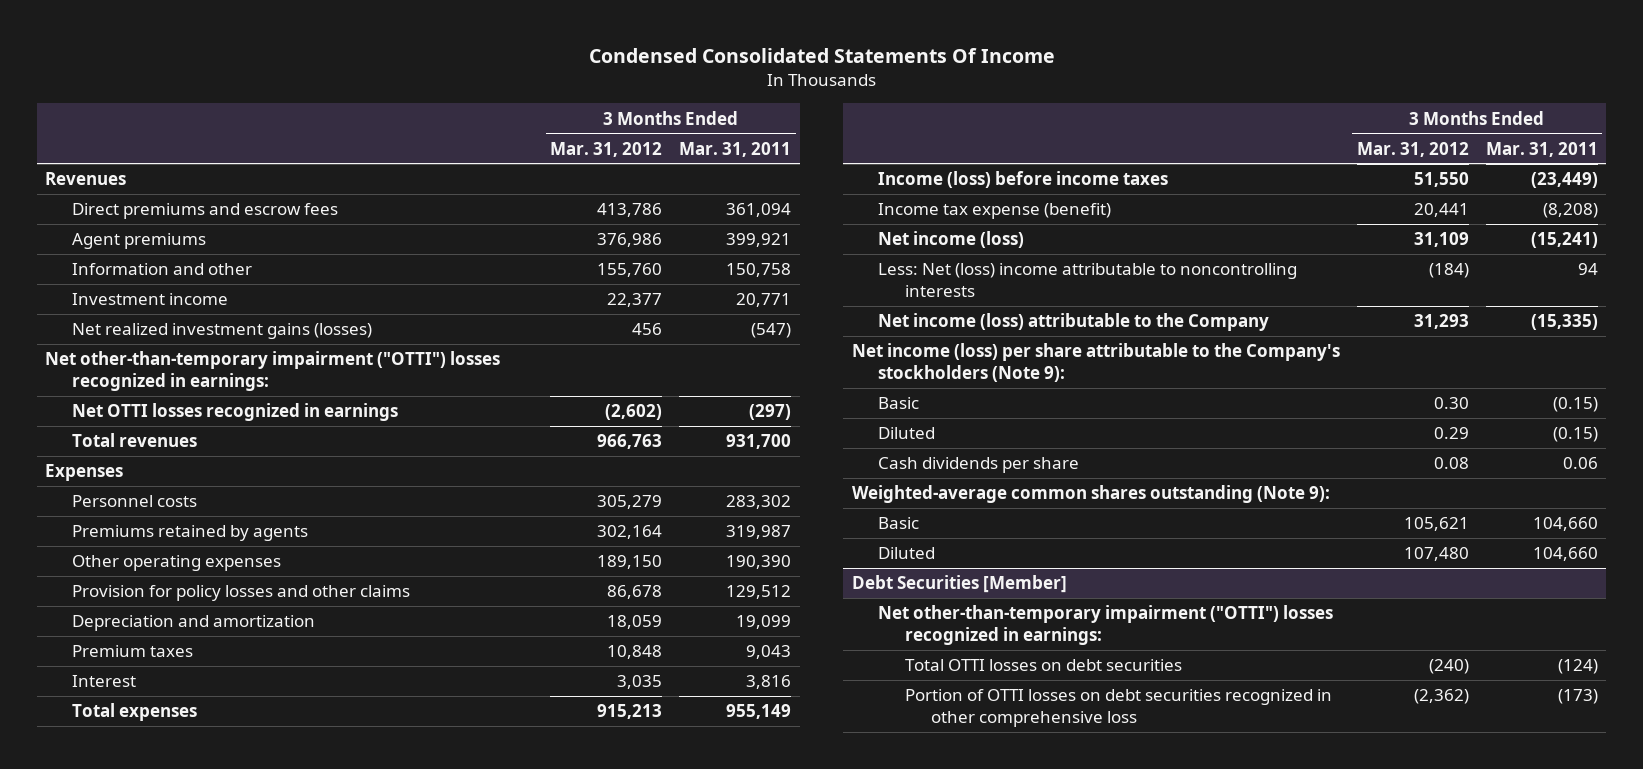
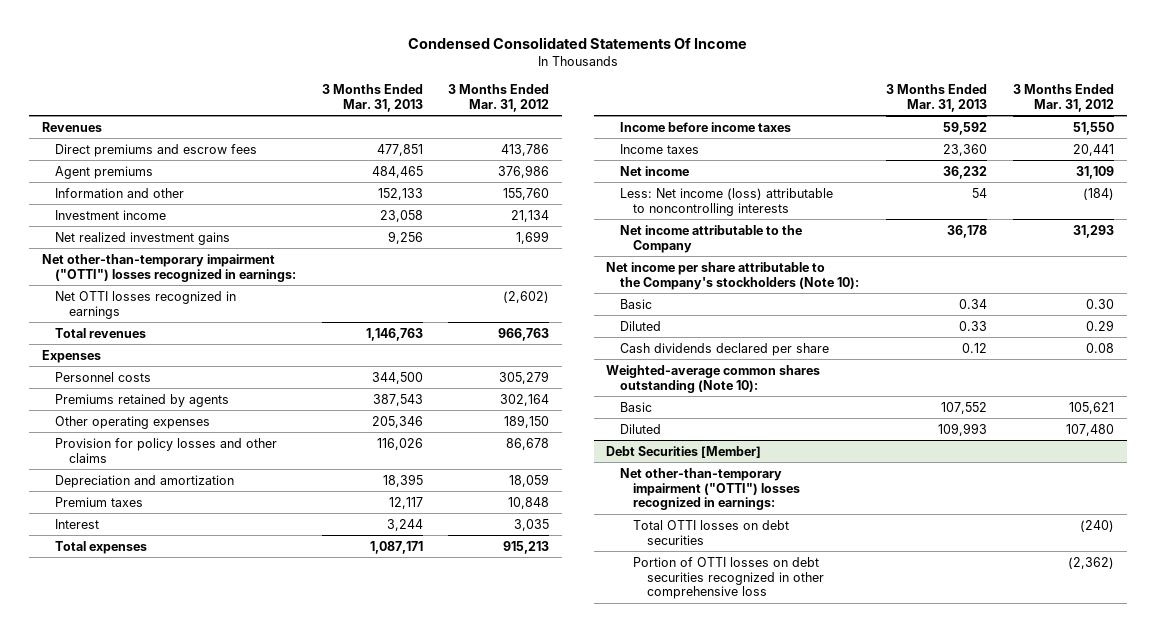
[679,141,792,157] Mar. 31, 2011 -> none
none -> [321,83,423,112] 3 Months Ended Mar. 31, 2013
[607,293,663,308] 22,377 -> [511,209,550,222] 21,134
[71,323,372,340] Net realized investment gains (losses) -> [55,231,231,245] Net realized investment gains
[632,323,663,336] 456 -> [516,230,550,244] 1,699
[878,171,1169,189] Income (loss) before income taxes -> [619,121,791,132] Income before income taxes
[878,203,1112,220] Income tax expense (benefit) -> [619,143,699,154] Income taxes
[878,231,1025,249] Net income (loss) -> [619,165,689,176] Net income
[878,263,1298,298] Less: Net (loss) income attributable to noncontrolling interests -> [619,187,833,216] Less: Net income (loss) attributable to noncontrolling interests
[878,313,1270,332] Net income (loss) attributable to the Company -> [619,224,802,253] Net income attributable to the Company
[851,343,1340,383] Net income (loss) per share attributable to the Company's stockholders (Note 9): -> [606,261,859,290] Net income per share attributable to the Company's stockholders (Note 10):
[878,457,1080,474] Cash dividends per share -> [619,342,829,356] Cash dividends declared per share
[851,485,1330,504] Weighted-average common shares outstanding (Note 9): -> [606,364,821,393] Weighted-average common shares outstanding (Note 10):

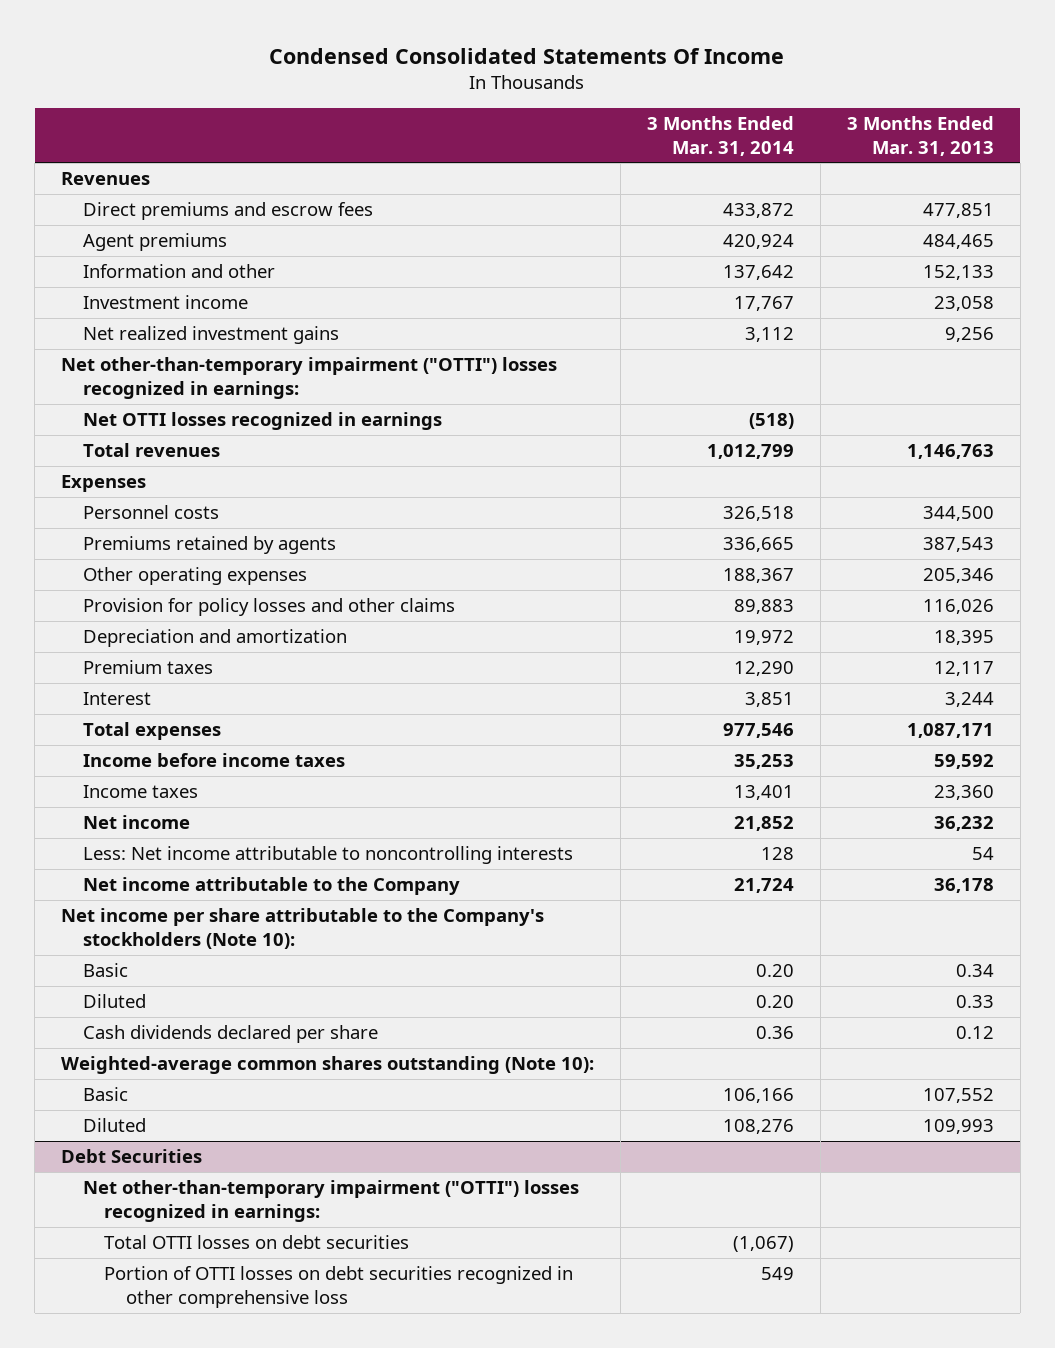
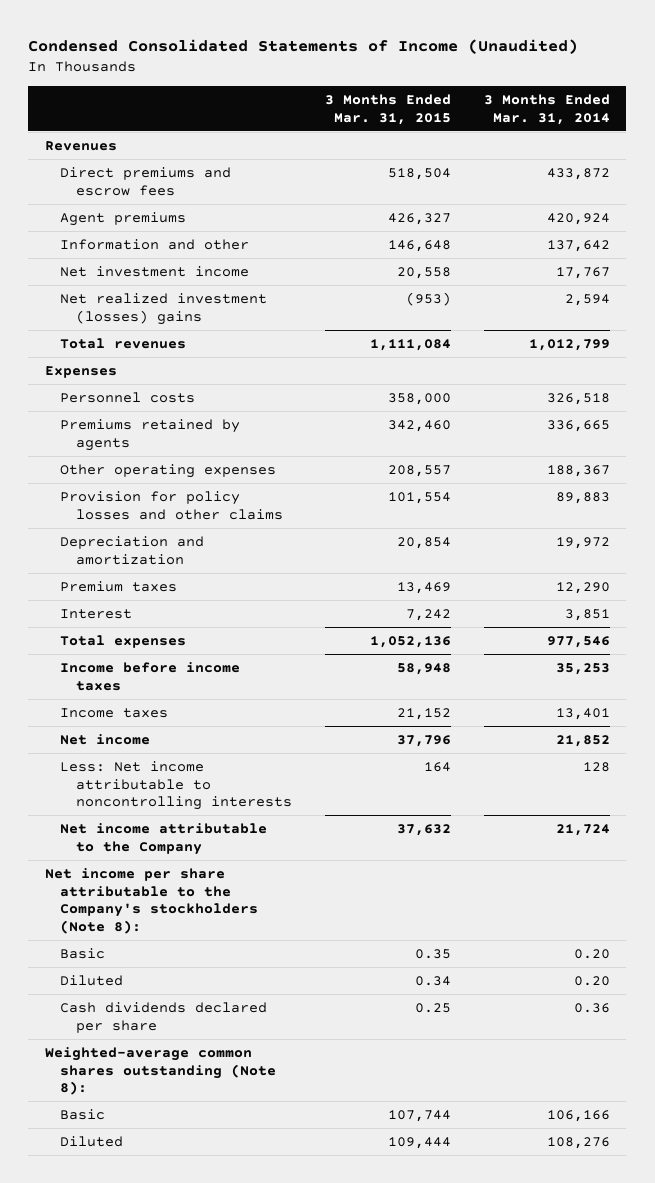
[269,47,785,64] Condensed Consolidated Statements Of Income -> [28,39,579,55] Condensed Consolidated Statements of Income (Unaudited)
[846,115,994,156] 3 Months Ended Mar. 31, 2013 -> none
none -> [325,93,452,125] 3 Months Ended Mar. 31, 2015
[61,357,558,400] Net other-than-temporary impairment ("OTTI") losses recognized in earnings: -> none
[82,412,442,431] Net OTTI losses recognized in earnings -> none
[82,295,248,310] Investment income -> [60,265,250,277] Net investment income
[82,326,339,345] Net realized investment gains -> [60,292,268,325] Net realized investment (losses) gains
[744,327,794,343] 3,112 -> [564,293,610,306] 2,594
[61,908,545,950] Net income per share attributable to the Company's stockholders (Note 10): -> [44,867,259,934] Net income per share attributable to the Company's stockholders (Note 8):
[61,1056,595,1075] Weighted-average common shares outstanding (Note 10): -> [44,1046,277,1096] Weighted-average common shares outstanding (Note 8):
[61,1149,203,1164] Debt Securities -> none
[82,1180,579,1223] Net other-than-temporary impairment ("OTTI") losses recognized in earnings: -> none
[104,1235,410,1250] Total OTTI losses on debt securities -> none
[104,1266,574,1309] Portion of OTTI losses on debt securities recognized in other comprehensive loss -> none

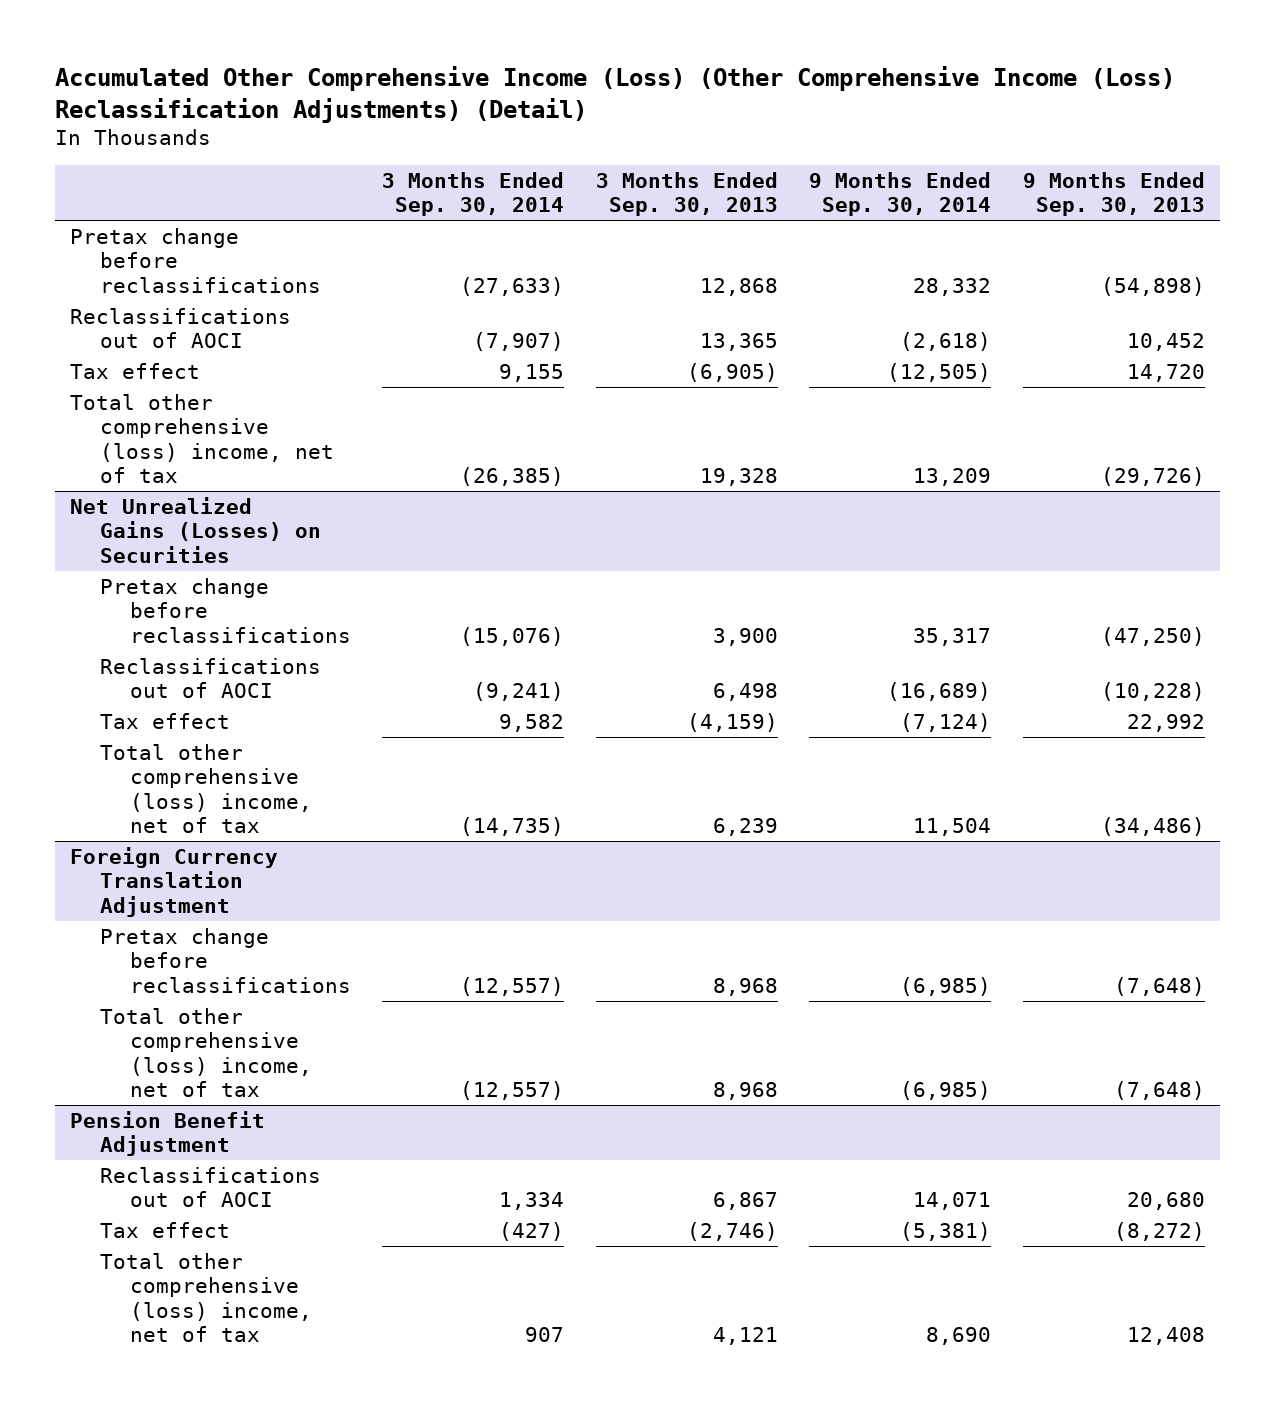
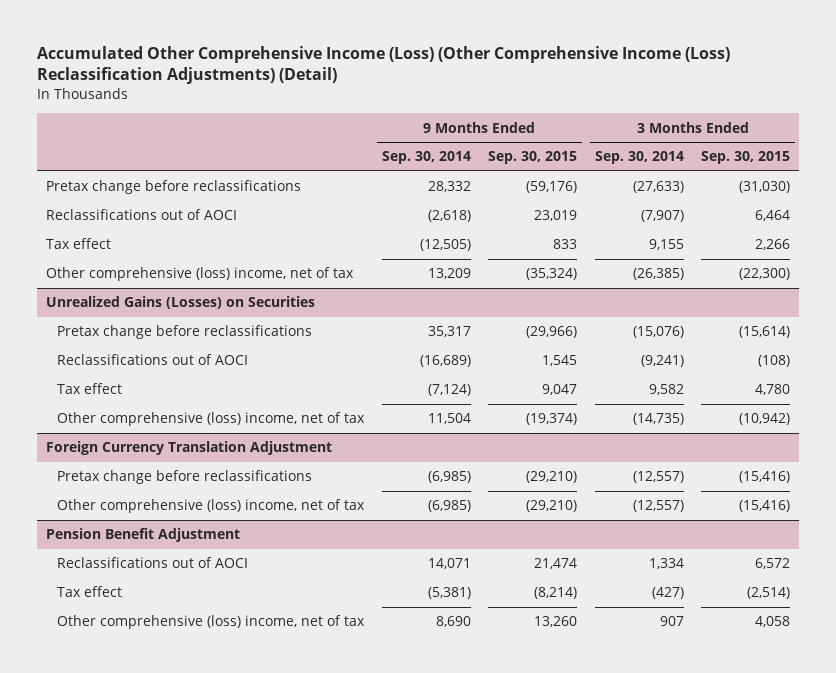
[595,171,778,217] 3 Months Ended Sep. 30, 2013 -> none
[1022,171,1205,217] 9 Months Ended Sep. 30, 2013 -> none
none -> [488,151,578,165] Sep. 30, 2015
none -> [701,151,791,165] Sep. 30, 2015
[70,393,335,483] Total other comprehensive (loss) income, net of tax -> [45,267,354,282] Other comprehensive (loss) income, net of tax
[70,496,322,563] Net Unrealized Gains (Losses) on Securities -> [45,296,315,310] Unrealized Gains (Losses) on Securities
[100,743,312,833] Total other comprehensive (loss) income, net of tax -> [57,412,366,427] Other comprehensive (loss) income, net of tax
[100,1007,312,1097] Total other comprehensive (loss) income, net of tax -> [57,499,366,514] Other comprehensive (loss) income, net of tax
[100,1252,312,1342] Total other comprehensive (loss) income, net of tax -> [57,615,366,630] Other comprehensive (loss) income, net of tax

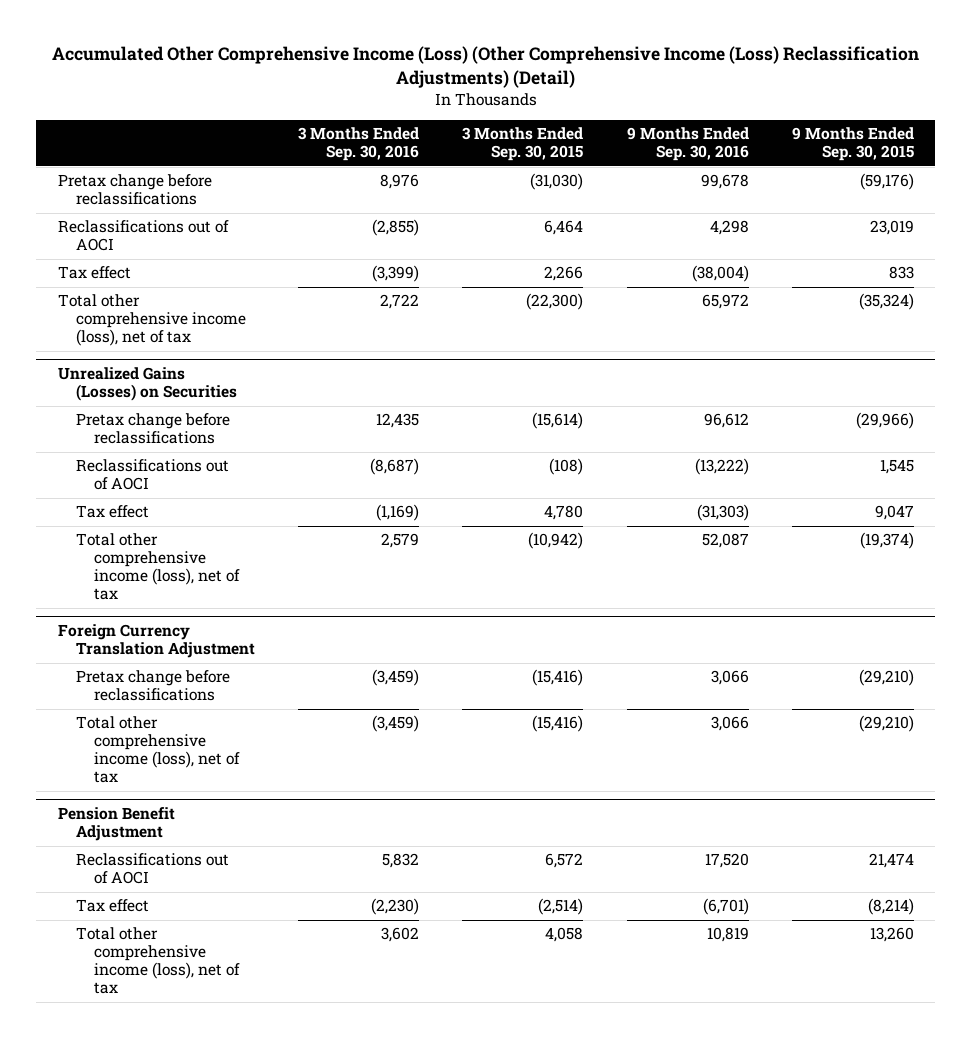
[381,151,471,165] Sep. 30, 2014 -> none
[594,151,684,165] Sep. 30, 2014 -> none
none -> [298,127,420,162] 3 Months Ended Sep. 30, 2016
none -> [626,127,749,162] 9 Months Ended Sep. 30, 2016
[45,267,354,282] Other comprehensive (loss) income, net of tax -> [57,294,246,347] Total other comprehensive income (loss), net of tax
[57,412,366,427] Other comprehensive (loss) income, net of tax -> [75,533,240,601] Total other comprehensive income (loss), net of tax
[57,499,366,514] Other comprehensive (loss) income, net of tax -> [75,716,240,784] Total other comprehensive income (loss), net of tax
[57,615,366,630] Other comprehensive (loss) income, net of tax -> [75,927,240,995] Total other comprehensive income (loss), net of tax

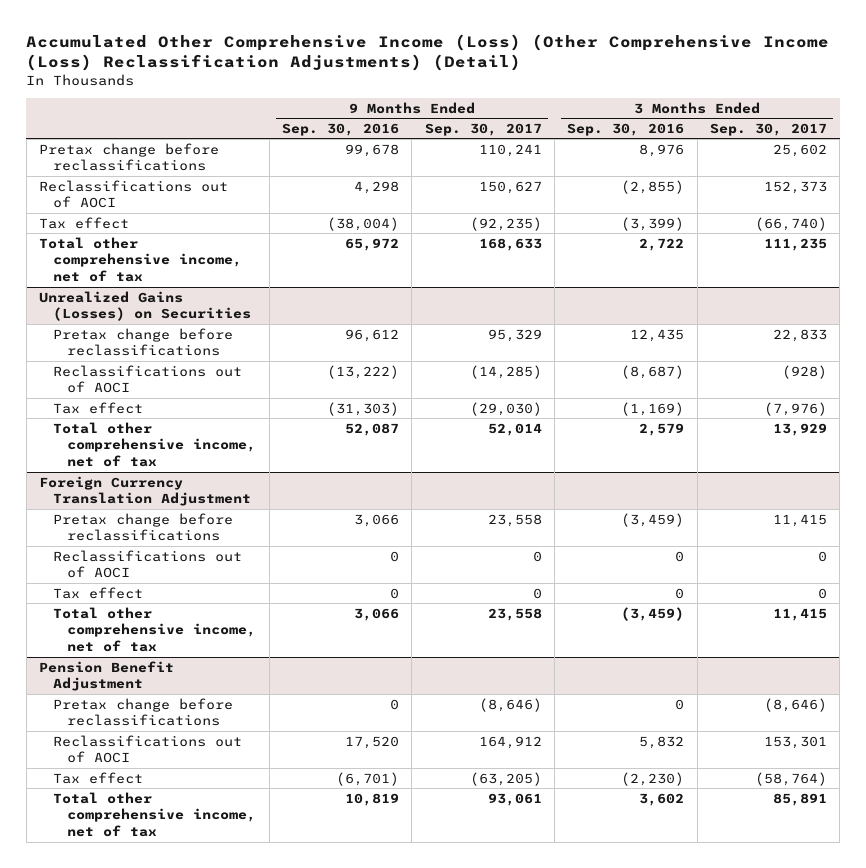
[462,127,584,162] 3 Months Ended Sep. 30, 2015 -> none
[791,127,914,162] 9 Months Ended Sep. 30, 2015 -> none
none -> [424,122,542,136] Sep. 30, 2017
none -> [709,122,827,136] Sep. 30, 2017
[57,294,246,347] Total other comprehensive income (loss), net of tax -> [39,236,243,283] Total other comprehensive income, net of tax
[75,533,240,601] Total other comprehensive income (loss), net of tax -> [53,421,257,468] Total other comprehensive income, net of tax
none -> [53,549,243,579] Reclassifications out of AOCI
none -> [53,586,144,599] Tax effect
[75,716,240,784] Total other comprehensive income (loss), net of tax -> [53,606,257,653] Total other comprehensive income, net of tax
none -> [53,697,234,727] Pretax change before reclassifications
[75,927,240,995] Total other comprehensive income (loss), net of tax -> [53,791,257,838] Total other comprehensive income, net of tax

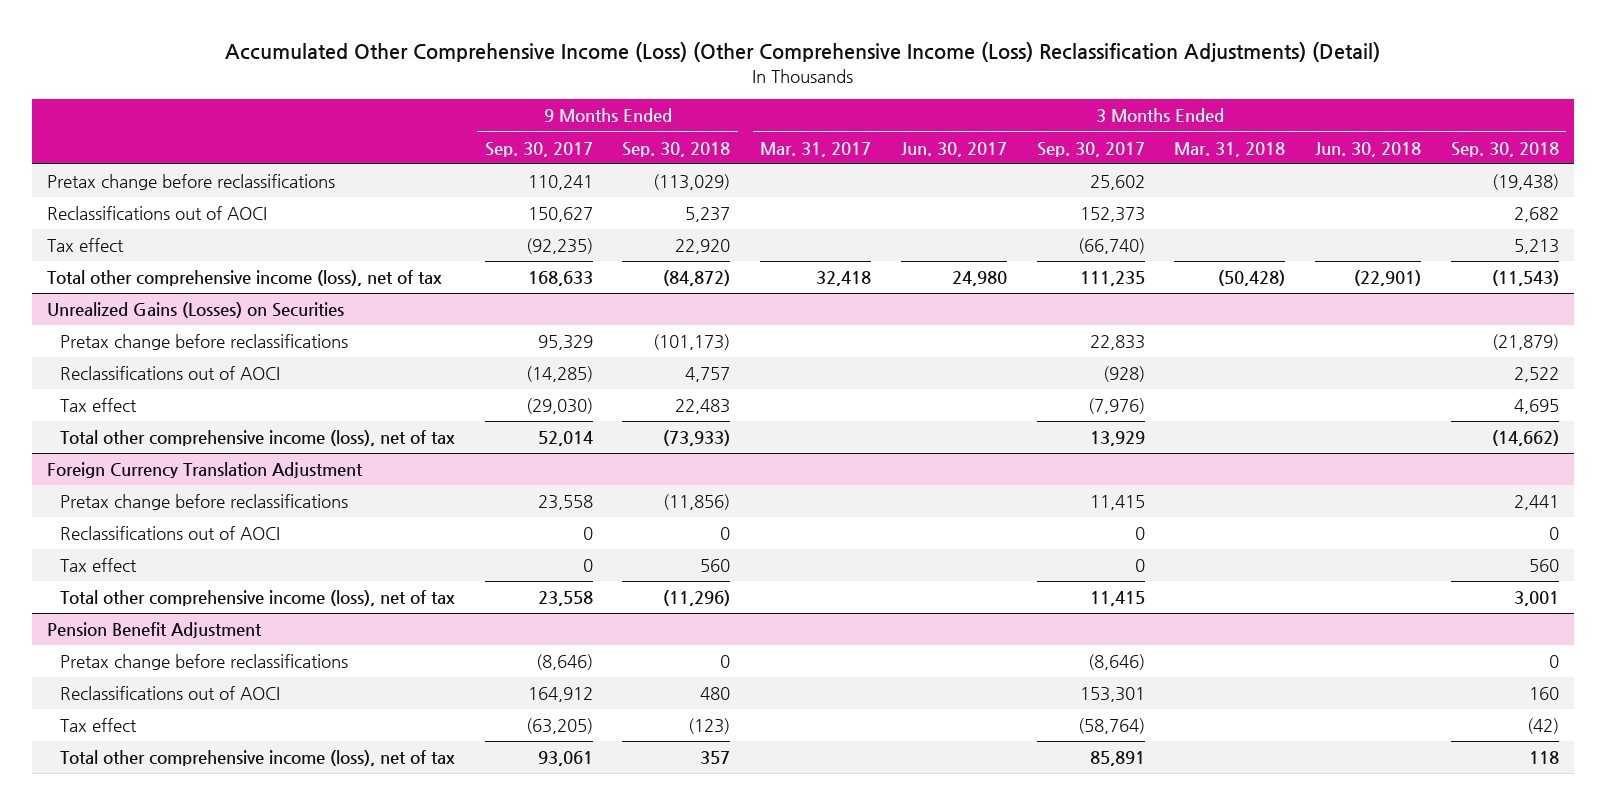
[282,122,400,136] Sep. 30, 2016 -> none
[567,122,685,136] Sep. 30, 2016 -> none
none -> [622,141,731,157] Sep. 30, 2018
none -> [760,141,872,157] Mar. 31, 2017
none -> [900,141,1007,157] Jun. 30, 2017
none -> [1174,141,1286,157] Mar. 31, 2018
none -> [1315,141,1422,157] Jun. 30, 2018
none -> [1450,141,1559,157] Sep. 30, 2018
[39,236,243,283] Total other comprehensive income, net of tax -> [46,270,442,287] Total other comprehensive income (loss), net of tax
[53,421,257,468] Total other comprehensive income, net of tax -> [59,430,455,447] Total other comprehensive income (loss), net of tax
[53,606,257,653] Total other comprehensive income, net of tax -> [59,590,455,607] Total other comprehensive income (loss), net of tax
[53,791,257,838] Total other comprehensive income, net of tax -> [59,750,455,767] Total other comprehensive income (loss), net of tax

